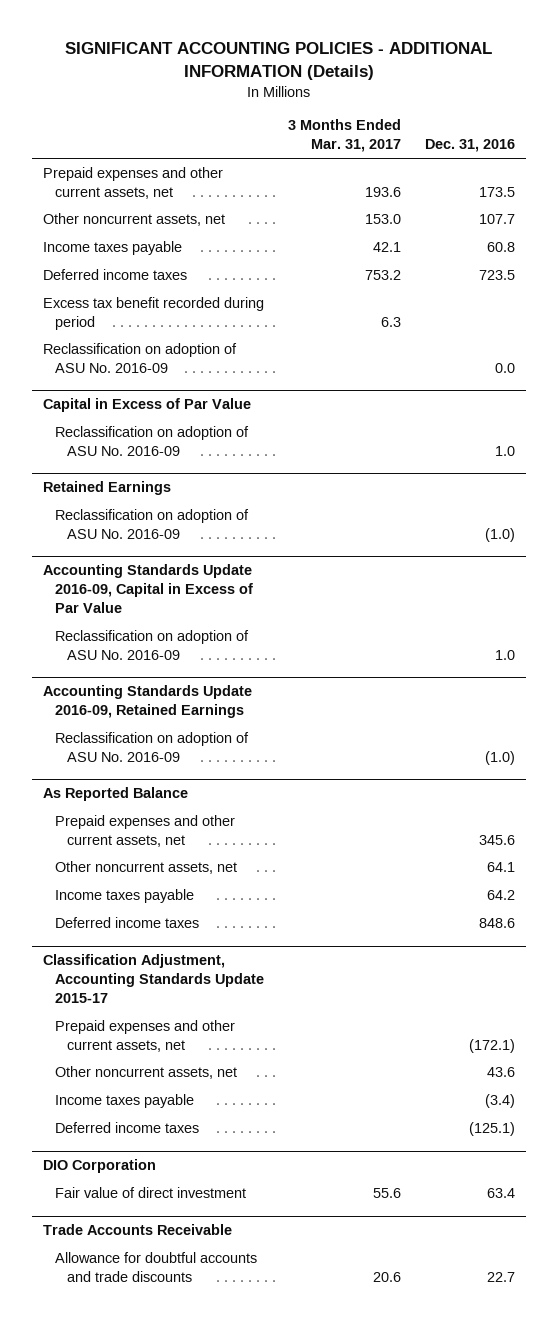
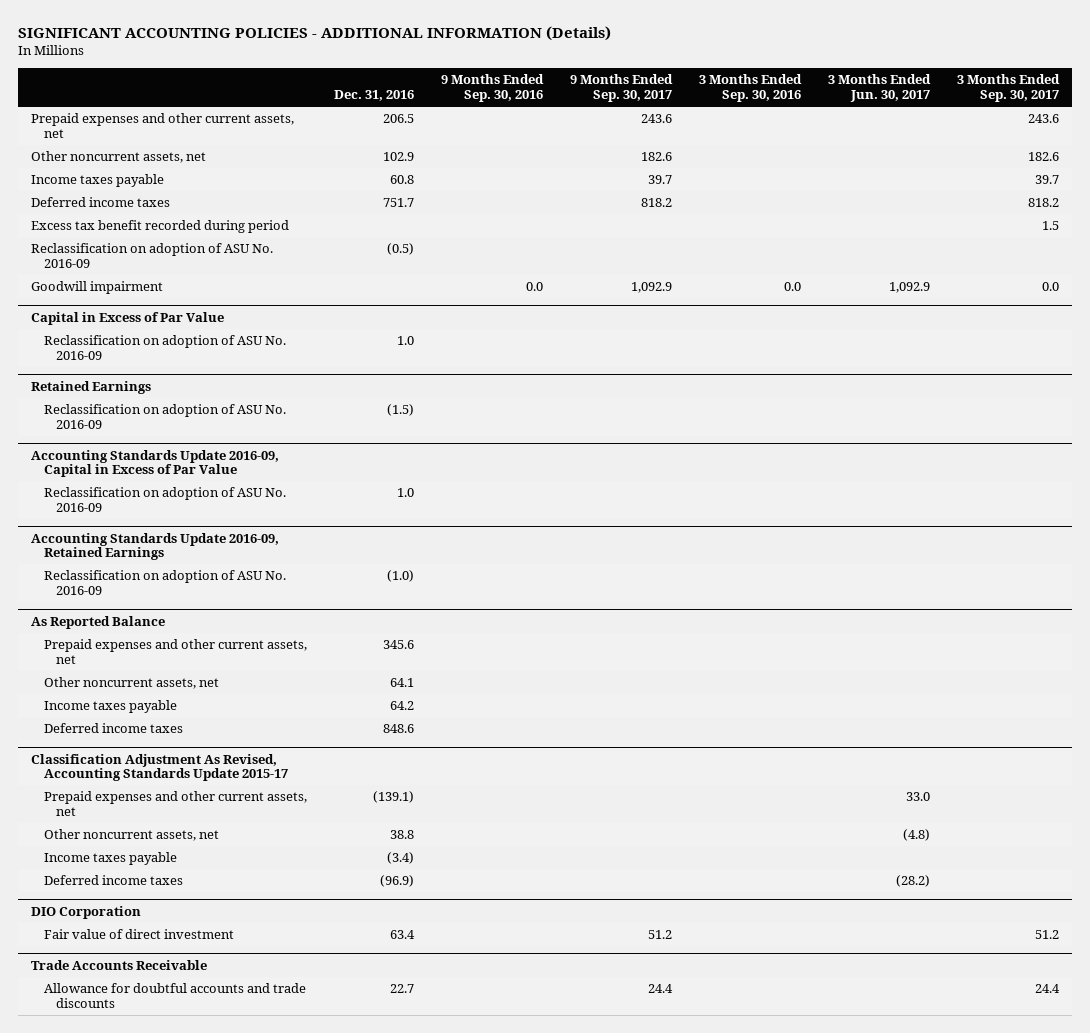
[288,119,402,153] 3 Months Ended Mar. 31, 2017 -> none
none -> [440,74,544,103] 9 Months Ended Sep. 30, 2016
none -> [569,74,673,103] 9 Months Ended Sep. 30, 2017
none -> [698,74,802,103] 3 Months Ended Sep. 30, 2016
none -> [827,74,931,103] 3 Months Ended Jun. 30, 2017
none -> [956,74,1060,103] 3 Months Ended Sep. 30, 2017
[478,186,515,197] 173.5 -> [382,114,414,124] 206.5
[478,213,515,224] 107.7 -> [382,152,414,162] 102.9
[478,269,515,280] 723.5 -> [382,198,414,208] 751.7
[494,362,515,373] 0.0 -> [386,243,414,256] (0.5)
none -> [31,281,164,295] Goodwill impairment
[484,527,515,542] (1.0) -> [386,404,414,417] (1.5)
[43,954,265,1004] Classification Adjustment, Accounting Standards Update 2015-17 -> [31,753,288,782] Classification Adjustment As Revised, Accounting Standards Update 2015-17
[468,1038,515,1053] (172.1) -> [372,791,414,804] (139.1)
[486,1066,515,1077] 43.6 -> [389,830,414,840] 38.8
[468,1121,515,1136] (125.1) -> [379,875,414,888] (96.9)

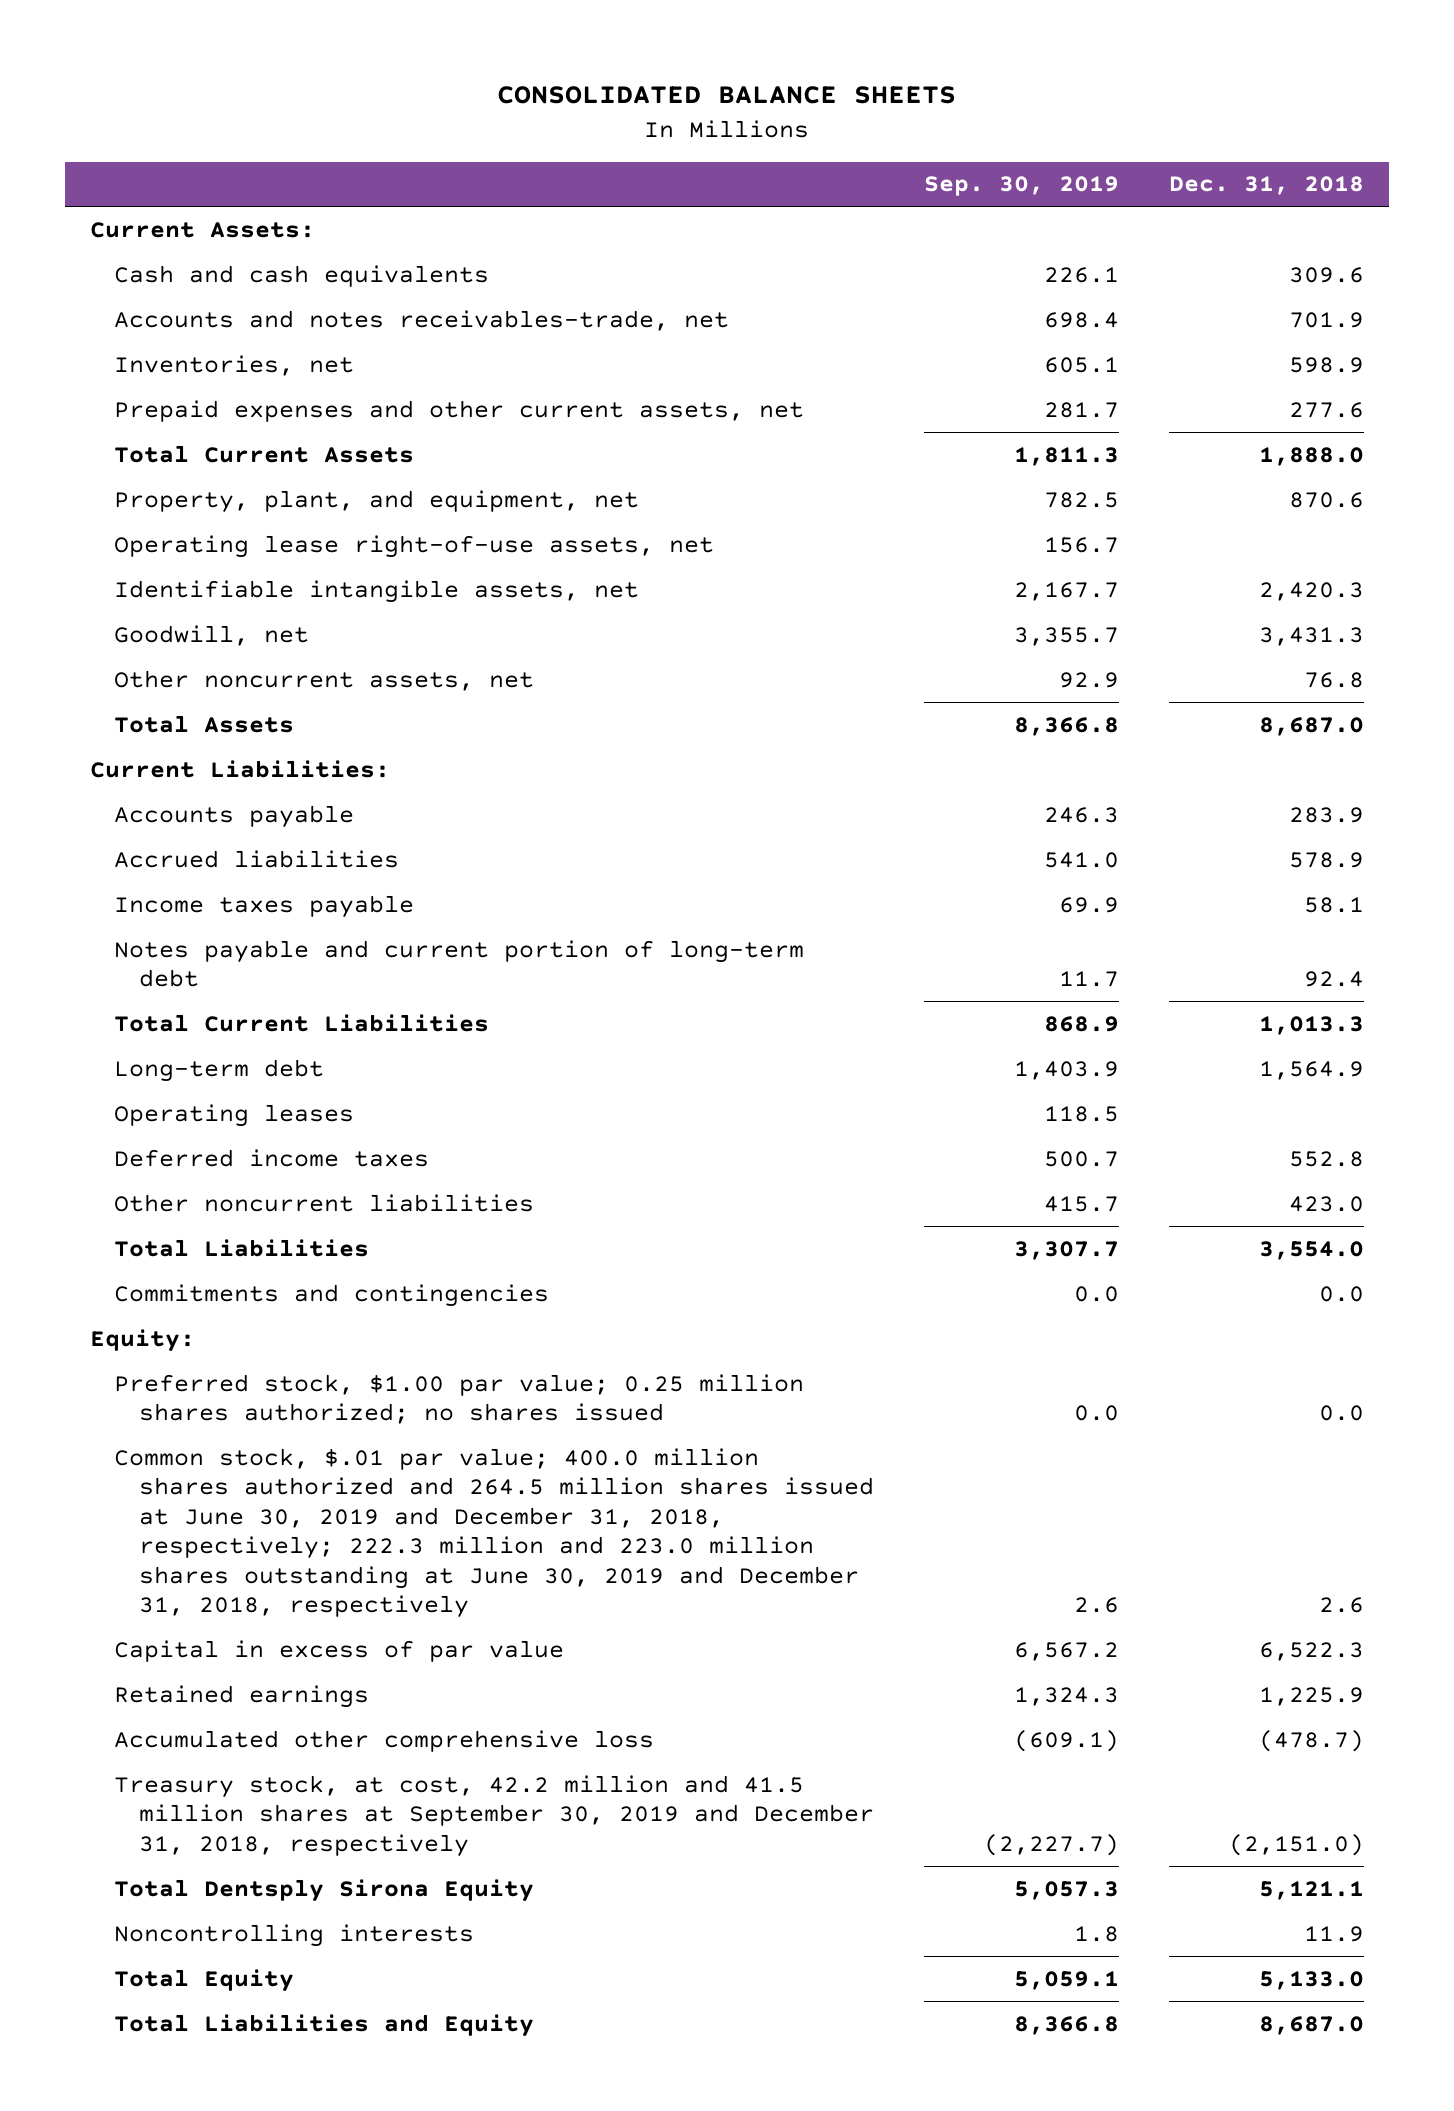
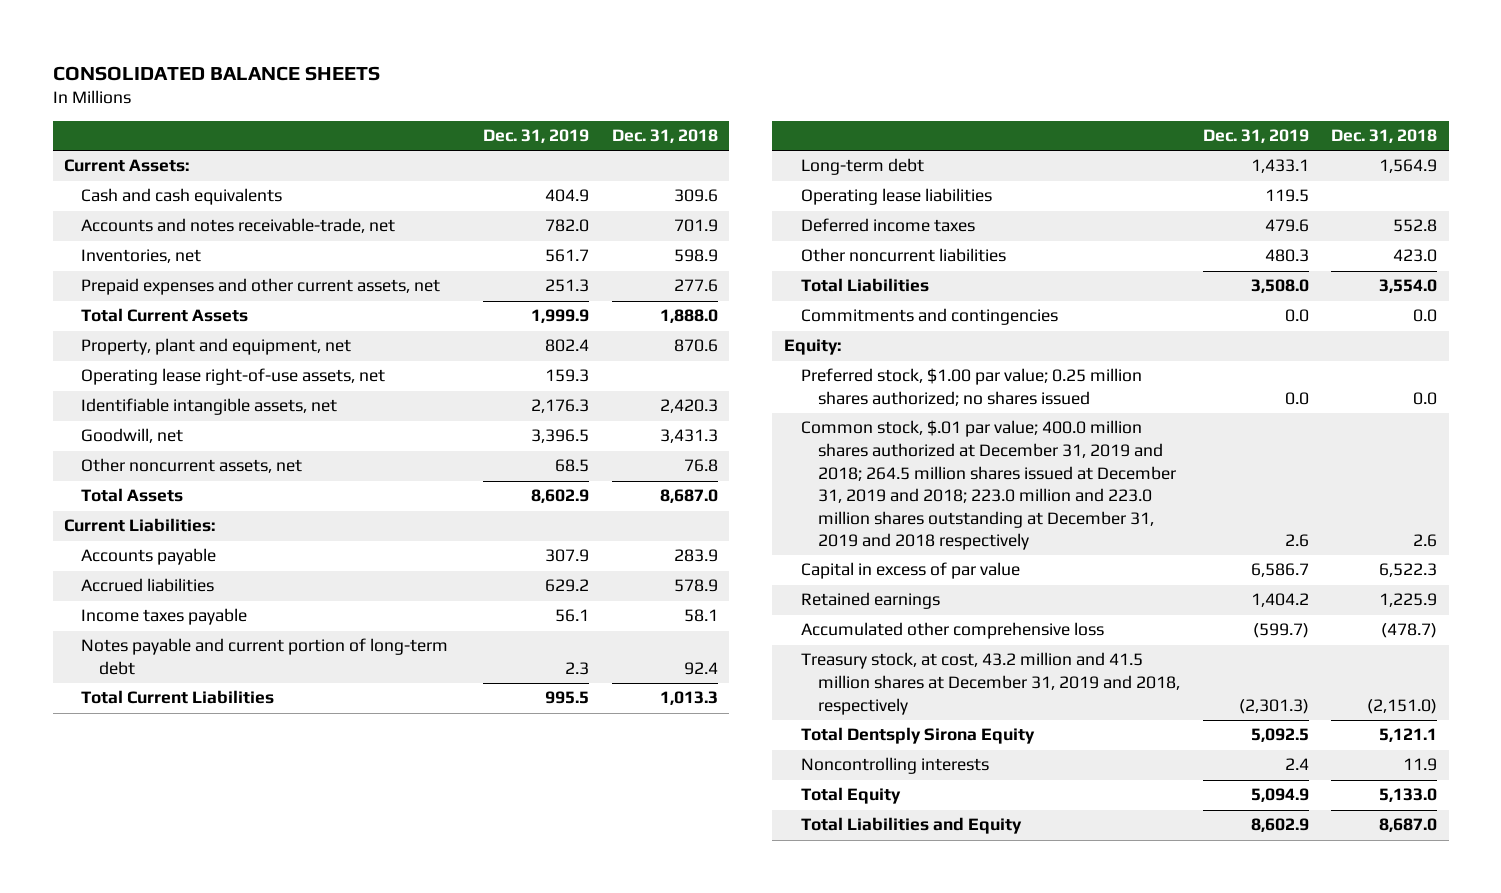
[924,176,1120,197] Sep. 30, 2019 -> none
none -> [483,129,590,144] Dec. 31, 2019
[114,309,730,331] Accounts and notes receivables-trade, net -> [81,218,396,234] Accounts and notes receivable-trade, net
[114,489,640,513] Property, plant, and equipment, net -> [81,338,352,356] Property, plant and equipment, net
[114,1103,355,1127] Operating leases -> [801,188,993,206] Operating lease liabilities
[114,1447,875,1619] Common stock, $.01 par value; 400.0 million shares authorized and 264.5 million shares issued at June 30, 2019 and December 31, 2018, respectively; 222.3 million and 223.0 million shares outstanding at June 30, 2019 and December 31, 2018, respectively -> [801,420,1177,551] Common stock, $.01 par value; 400.0 million shares authorized at December 31, 2019 and 2018; 264.5 million shares issued at December 31, 2019 and 2018; 223.0 million and 223.0 million shares outstanding at December 31, 2019 and 2018 respectively
[114,1774,875,1857] Treasury stock, at cost, 42.2 million and 41.5 million shares at September 30, 2019 and December 31, 2018, respectively -> [801,652,1181,715] Treasury stock, at cost, 43.2 million and 41.5 million shares at December 31, 2019 and 2018, respectively

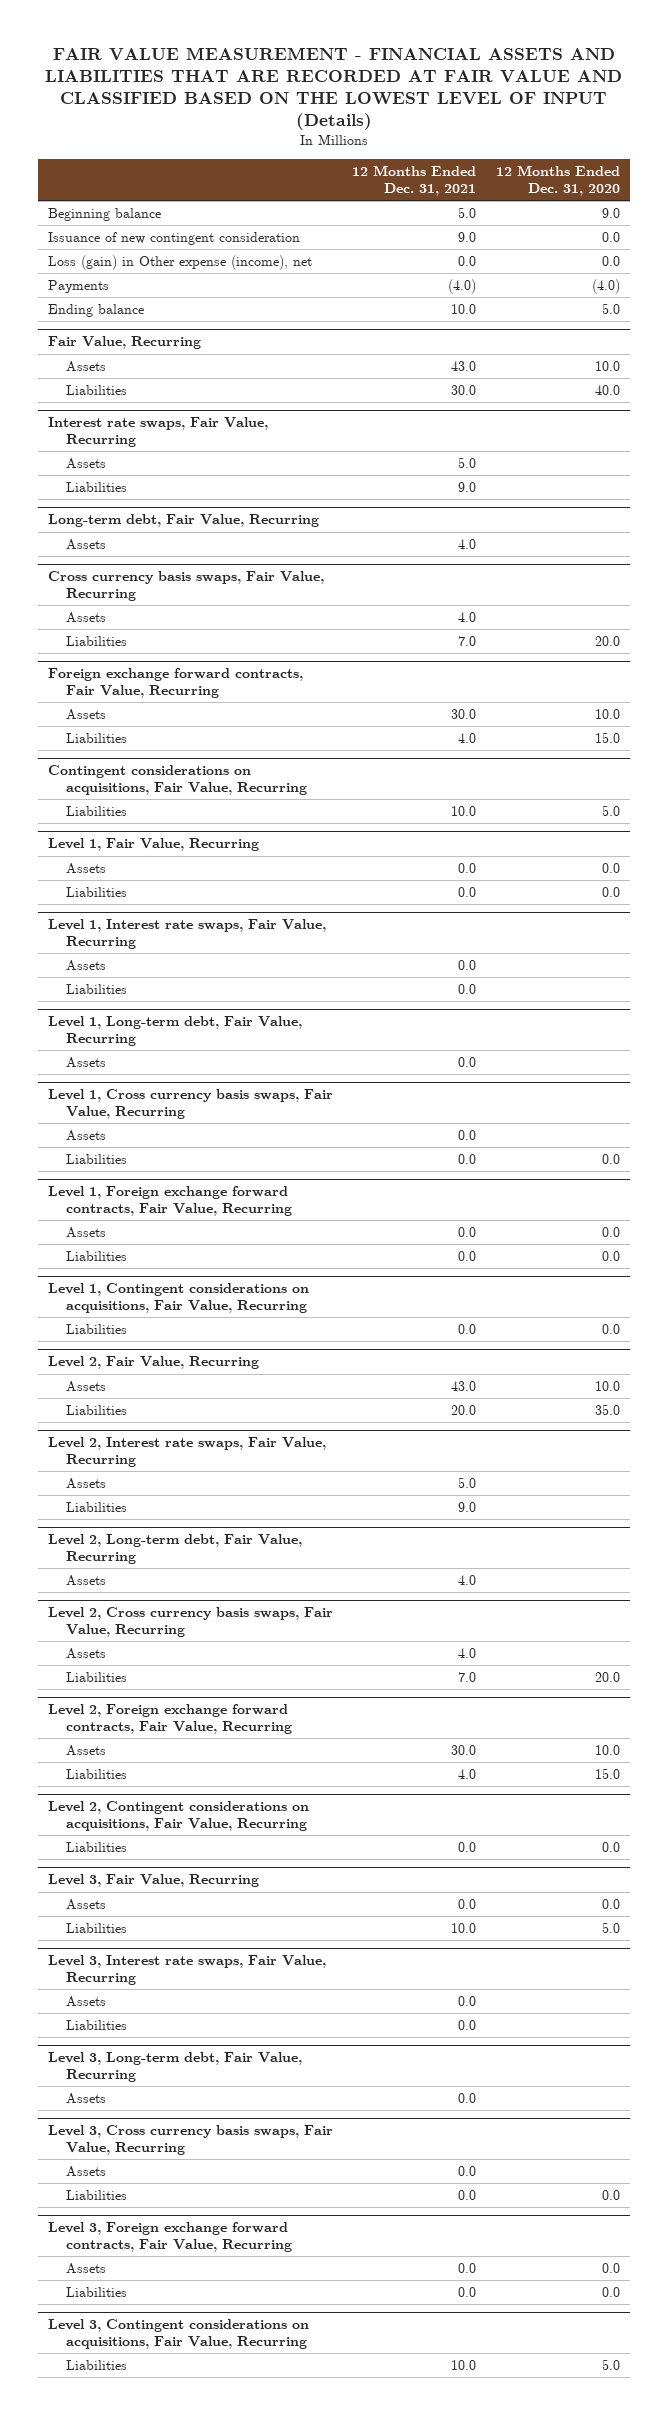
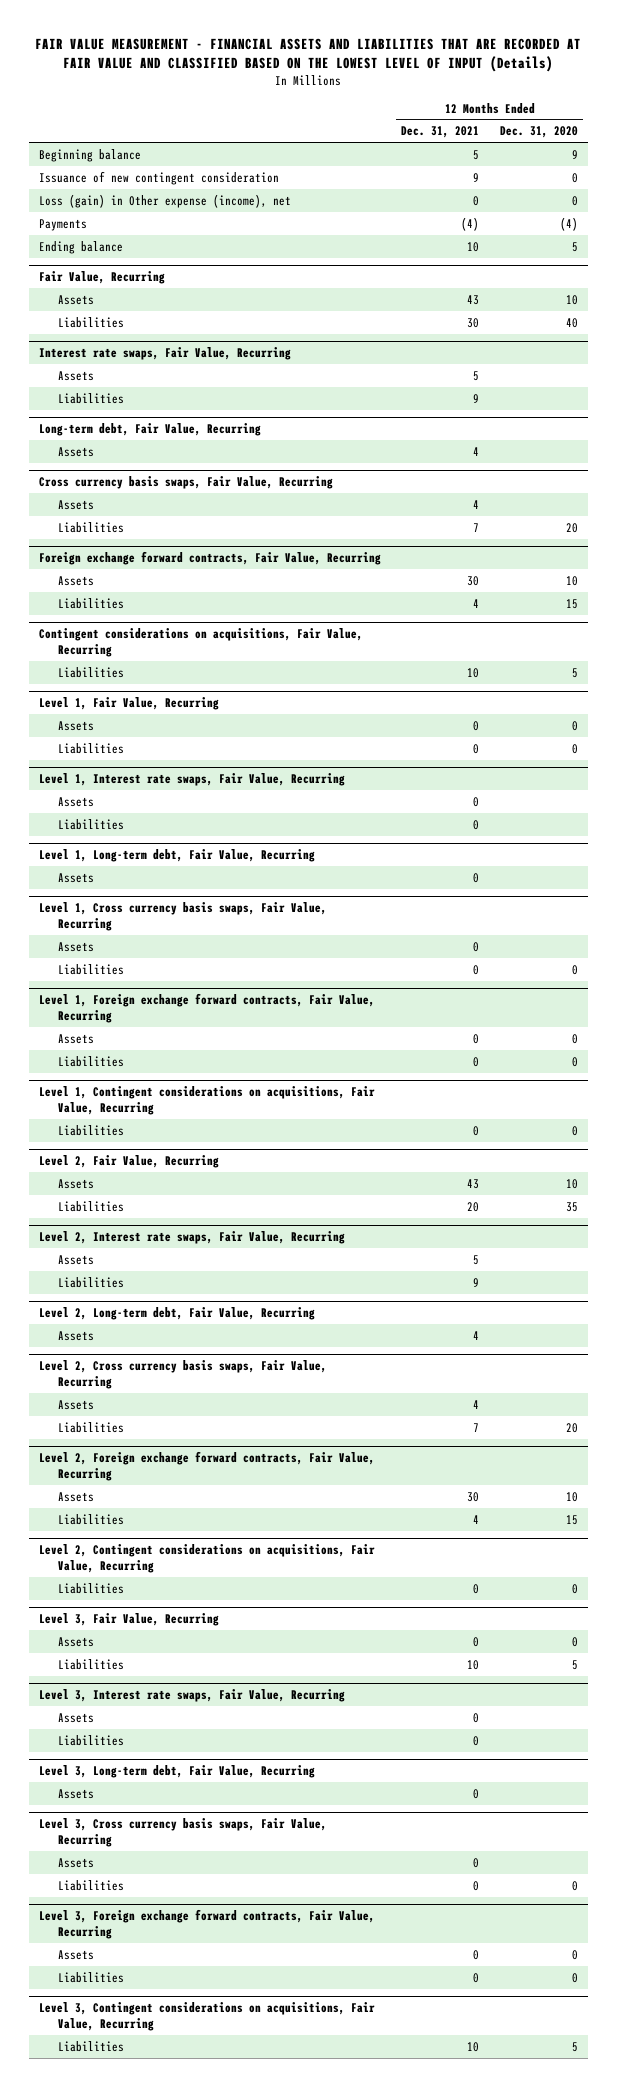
[458,207,477,219] 5.0 -> [473,149,480,160] 5
[602,208,621,219] 9.0 -> [571,149,578,159] 9
[458,232,477,243] 9.0 -> [473,172,480,182] 9
[602,232,621,243] 0.0 -> [571,172,578,183] 0
[458,256,477,267] 0.0 -> [473,195,480,206] 0
[602,256,621,267] 0.0 -> [571,195,578,206] 0
[448,279,477,295] (4.0) -> [461,216,480,231] (4)
[592,279,621,295] (4.0) -> [559,216,578,231] (4)
[451,304,477,315] 10.0 -> [467,241,480,252] 10
[602,303,621,315] 5.0 -> [571,241,578,252] 5
[451,361,477,372] 43.0 -> [467,294,480,305] 43
[595,361,621,372] 10.0 -> [565,294,578,305] 10
[451,385,477,396] 30.0 -> [467,317,480,328] 30
[595,385,621,396] 40.0 -> [565,317,578,328] 40
[458,457,477,469] 5.0 -> [473,370,480,381] 5
[458,482,477,493] 9.0 -> [473,393,480,403] 9
[458,539,477,550] 4.0 -> [473,446,480,456] 4
[458,612,477,623] 4.0 -> [473,499,480,509] 4
[458,636,477,647] 7.0 -> [473,522,480,532] 7
[595,636,621,647] 20.0 -> [565,522,578,533] 20
[451,709,477,720] 30.0 -> [467,575,480,586] 30
[595,709,621,720] 10.0 -> [565,575,578,586] 10
[458,733,477,744] 4.0 -> [473,598,480,608] 4
[595,732,621,744] 15.0 -> [565,598,578,609] 15
[451,806,477,817] 10.0 -> [467,667,480,678] 10
[602,805,621,817] 5.0 -> [571,667,578,678] 5
[458,863,477,874] 0.0 -> [473,720,480,731] 0
[602,863,621,874] 0.0 -> [571,720,578,731] 0
[458,887,477,898] 0.0 -> [473,743,480,754] 0
[602,887,621,898] 0.0 -> [571,743,578,754] 0
[458,960,477,971] 0.0 -> [473,796,480,807] 0
[458,984,477,995] 0.0 -> [473,819,480,830] 0
[458,1057,477,1068] 0.0 -> [473,872,480,883] 0
[458,1130,477,1141] 0.0 -> [473,941,480,952] 0
[458,1154,477,1165] 0.0 -> [473,964,480,975] 0
[602,1154,621,1165] 0.0 -> [571,964,578,975] 0
[458,1227,477,1238] 0.0 -> [473,1033,480,1044] 0
[602,1227,621,1238] 0.0 -> [571,1033,578,1044] 0
[458,1251,477,1262] 0.0 -> [473,1056,480,1067] 0
[602,1251,621,1262] 0.0 -> [571,1056,578,1067] 0
[458,1324,477,1335] 0.0 -> [473,1125,480,1136] 0
[602,1324,621,1335] 0.0 -> [571,1125,578,1136] 0
[451,1381,477,1392] 43.0 -> [467,1178,480,1189] 43
[595,1381,621,1392] 10.0 -> [565,1178,578,1189] 10
[451,1405,477,1416] 20.0 -> [467,1201,480,1212] 20
[595,1404,621,1416] 35.0 -> [565,1201,578,1212] 35
[458,1477,477,1489] 5.0 -> [473,1254,480,1265] 5
[458,1502,477,1513] 9.0 -> [473,1277,480,1287] 9
[458,1575,477,1586] 4.0 -> [473,1330,480,1340] 4
[458,1648,477,1659] 4.0 -> [473,1399,480,1409] 4
[458,1672,477,1683] 7.0 -> [473,1422,480,1432] 7
[595,1672,621,1683] 20.0 -> [565,1422,578,1433] 20
[451,1745,477,1756] 30.0 -> [467,1491,480,1502] 30
[595,1745,621,1756] 10.0 -> [565,1491,578,1502] 10
[458,1769,477,1780] 4.0 -> [473,1514,480,1524] 4
[595,1768,621,1780] 15.0 -> [565,1514,578,1525] 15
[458,1842,477,1853] 0.0 -> [473,1583,480,1594] 0
[602,1842,621,1853] 0.0 -> [571,1583,578,1594] 0
[458,1899,477,1910] 0.0 -> [473,1636,480,1647] 0
[602,1899,621,1910] 0.0 -> [571,1636,578,1647] 0
[451,1923,477,1934] 10.0 -> [467,1659,480,1670] 10
[602,1922,621,1934] 5.0 -> [571,1659,578,1670] 5
[458,1996,477,2007] 0.0 -> [473,1712,480,1723] 0
[458,2020,477,2031] 0.0 -> [473,1735,480,1746] 0
[458,2093,477,2104] 0.0 -> [473,1788,480,1799] 0
[458,2166,477,2177] 0.0 -> [473,1857,480,1868] 0
[458,2190,477,2201] 0.0 -> [473,1880,480,1891] 0
[602,2190,621,2201] 0.0 -> [571,1880,578,1891] 0
[458,2263,477,2274] 0.0 -> [473,1949,480,1960] 0
[602,2263,621,2274] 0.0 -> [571,1949,578,1960] 0
[458,2287,477,2298] 0.0 -> [473,1972,480,1983] 0
[602,2287,621,2298] 0.0 -> [571,1972,578,1983] 0
[451,2360,477,2371] 10.0 -> [467,2041,480,2052] 10
[602,2359,621,2371] 5.0 -> [571,2041,578,2052] 5

